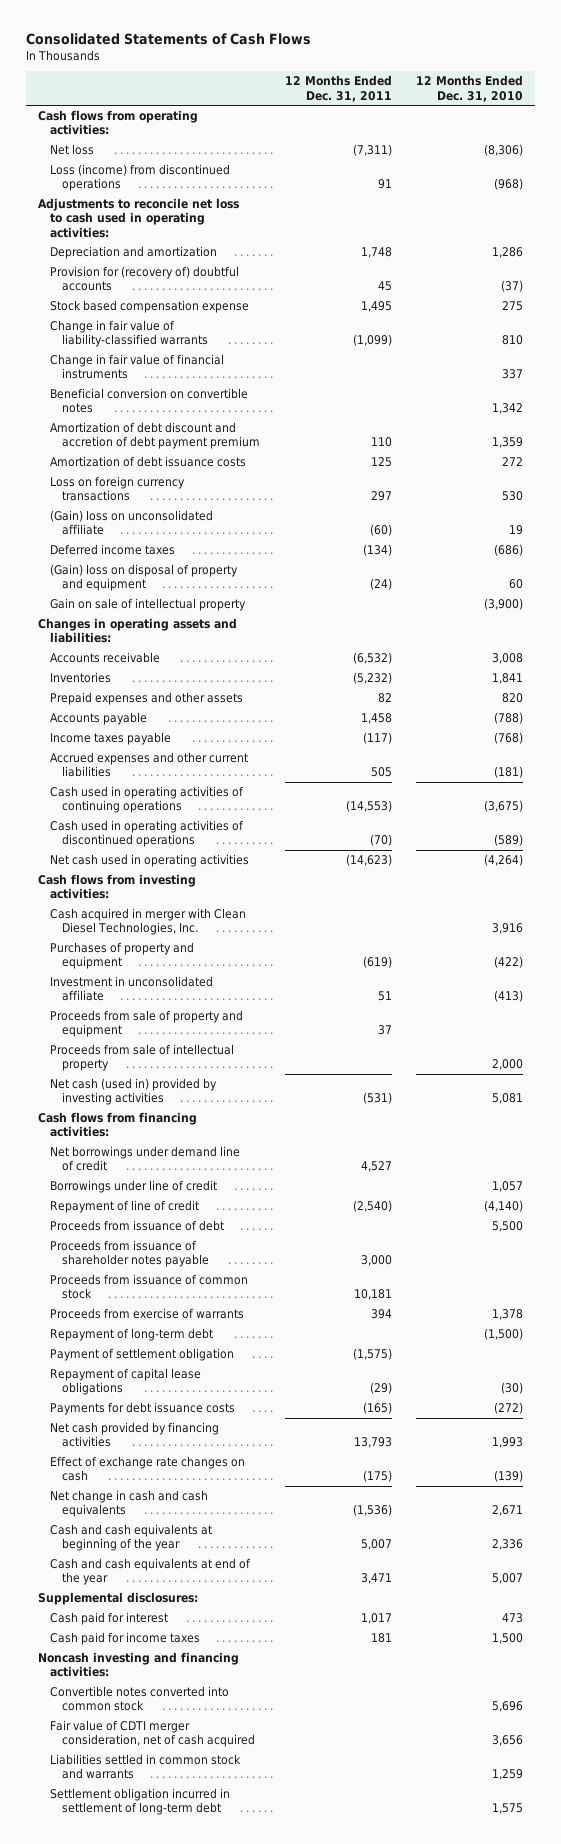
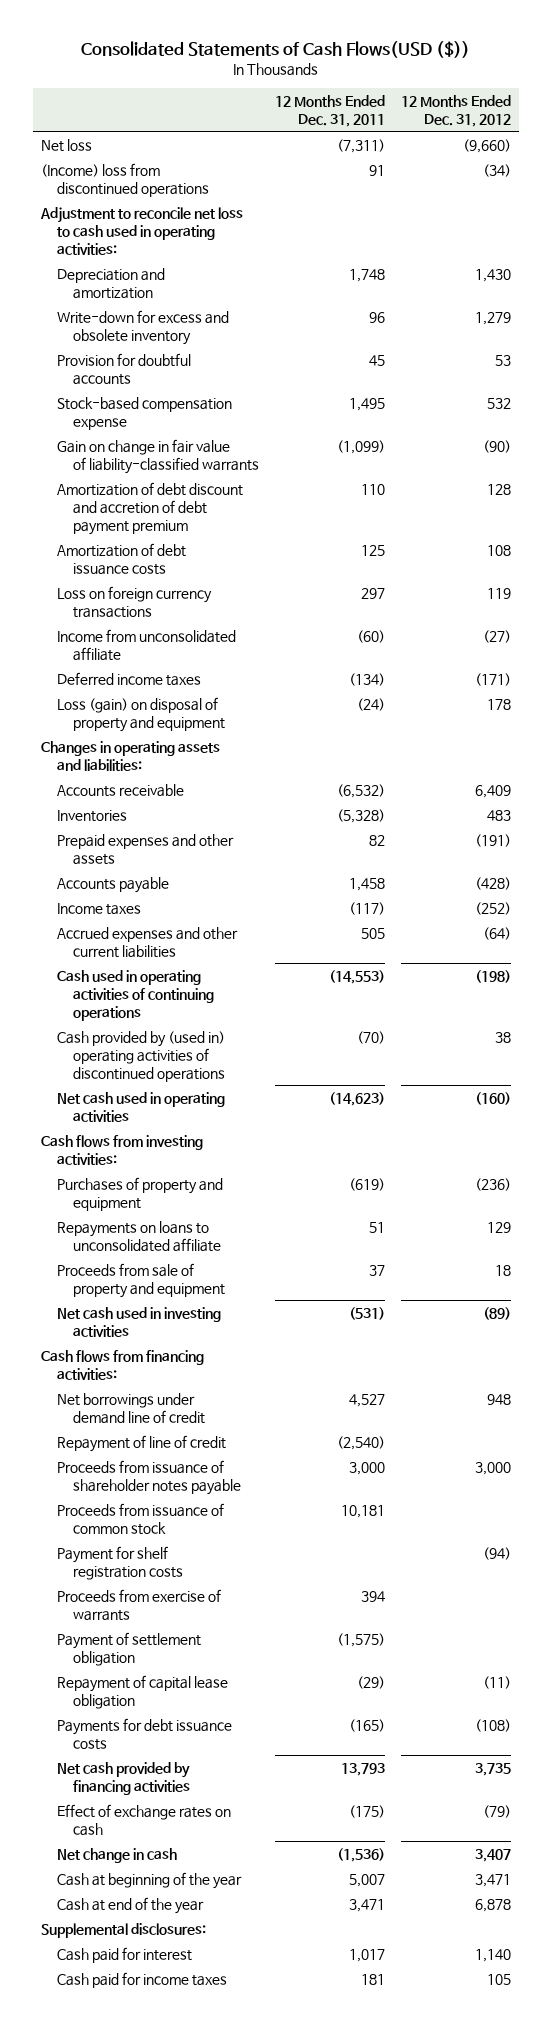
[25,32,311,45] Consolidated Statements of Cash Flows -> [81,40,471,58] Consolidated Statements of Cash Flows(USD ($))
[416,75,524,102] 12 Months Ended Dec. 31, 2010 -> none
none -> [401,94,512,127] 12 Months Ended Dec. 31, 2012
[38,110,199,136] Cash flows from operating activities: -> none
[50,164,231,192] Loss (income) from discontinued operations -> [40,162,209,197] (Income) loss from discontinued operations
[38,198,240,238] Adjustments to reconcile net loss to cash used in operating activities: -> [39,206,243,255] Adjustment to reconcile net loss to cash used in operating activities:
[50,354,225,380] Change in fair value of financial instruments -> none
[50,388,249,414] Beneficial conversion on convertible notes -> none
none -> [56,309,229,345] Write-down for excess and obsolete inventory
[50,266,240,292] Provision for (recovery of) doubtful accounts -> [56,352,191,385] Provision for doubtful accounts
[50,300,250,314] Stock based compensation expense -> [56,396,232,430] Stock-based compensation expense
[50,320,209,348] Change in fair value of liability-classified warrants -> [56,438,259,474] Gain on change in fair value of liability-classified warrants
[50,510,214,536] (Gain) loss on unconsolidated affiliate -> [56,628,236,661] Income from unconsolidated affiliate
[50,598,247,612] Gain on sale of intellectual property -> none
[50,564,239,592] (Gain) loss on disposal of property and equipment -> [56,696,225,732] Loss (gain) on disposal of property and equipment
[352,672,392,685] (5,232) -> [336,808,385,823] (5,328)
[50,732,172,746] Income taxes payable -> [56,902,141,915] Income taxes
[50,820,245,848] Cash used in operating activities of discontinued operations -> [56,1030,225,1082] Cash provided by (used in) operating activities of discontinued operations
[50,908,247,936] Cash acquired in merger with Clean Diesel Technologies, Inc. -> none
[50,976,214,1002] Investment in unconsolidated affiliate -> none
none -> [56,1220,221,1252] Repayments on loans to unconsolidated affiliate
[50,1044,235,1072] Proceeds from sale of intellectual property -> none
[50,1078,218,1106] Net cash (used in) provided by investing activities -> [56,1306,221,1337] Net cash used in investing activities
[50,1180,218,1194] Borrowings under line of credit -> none
[50,1220,225,1232] Proceeds from issuance of debt -> none
none -> [56,1545,183,1580] Payment for shelf registration costs
[50,1328,214,1342] Repayment of long-term debt -> none
[50,1368,202,1396] Repayment of capital lease obligations -> [56,1674,228,1709] Repayment of capital lease obligation
[50,1456,246,1482] Effect of exchange rate changes on cash -> [56,1803,231,1836] Effect of exchange rates on cash
[50,1490,209,1518] Net change in cash and cash equivalents -> [56,1847,177,1863] Net change in cash
[50,1524,213,1552] Cash and cash equivalents at beginning of the year -> [56,1871,242,1889] Cash at beginning of the year
[50,1558,252,1586] Cash and cash equivalents at end of the year -> [56,1896,204,1914] Cash at end of the year
[38,1652,240,1678] Noncash investing and financing activities: -> none
[50,1686,230,1712] Convertible notes converted into common stock -> none
[50,1720,256,1748] Fair value of CDTI merger consideration, net of cash acquired -> none
[50,1754,242,1780] Liabilities settled in common stock and warrants -> none
[50,1788,231,1816] Settlement obligation incurred in settlement of long-term debt -> none

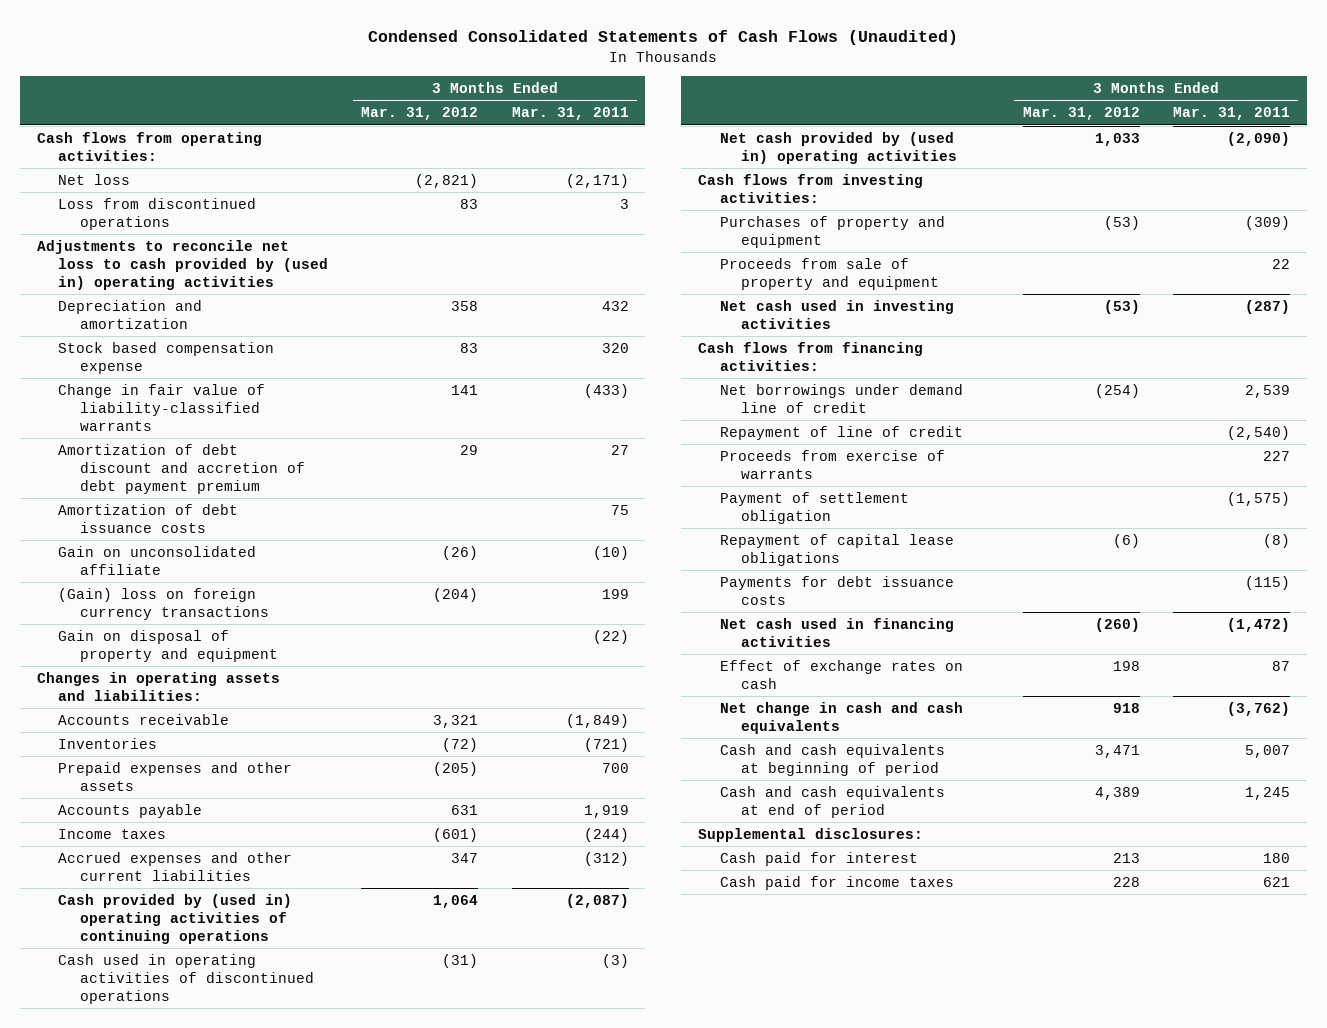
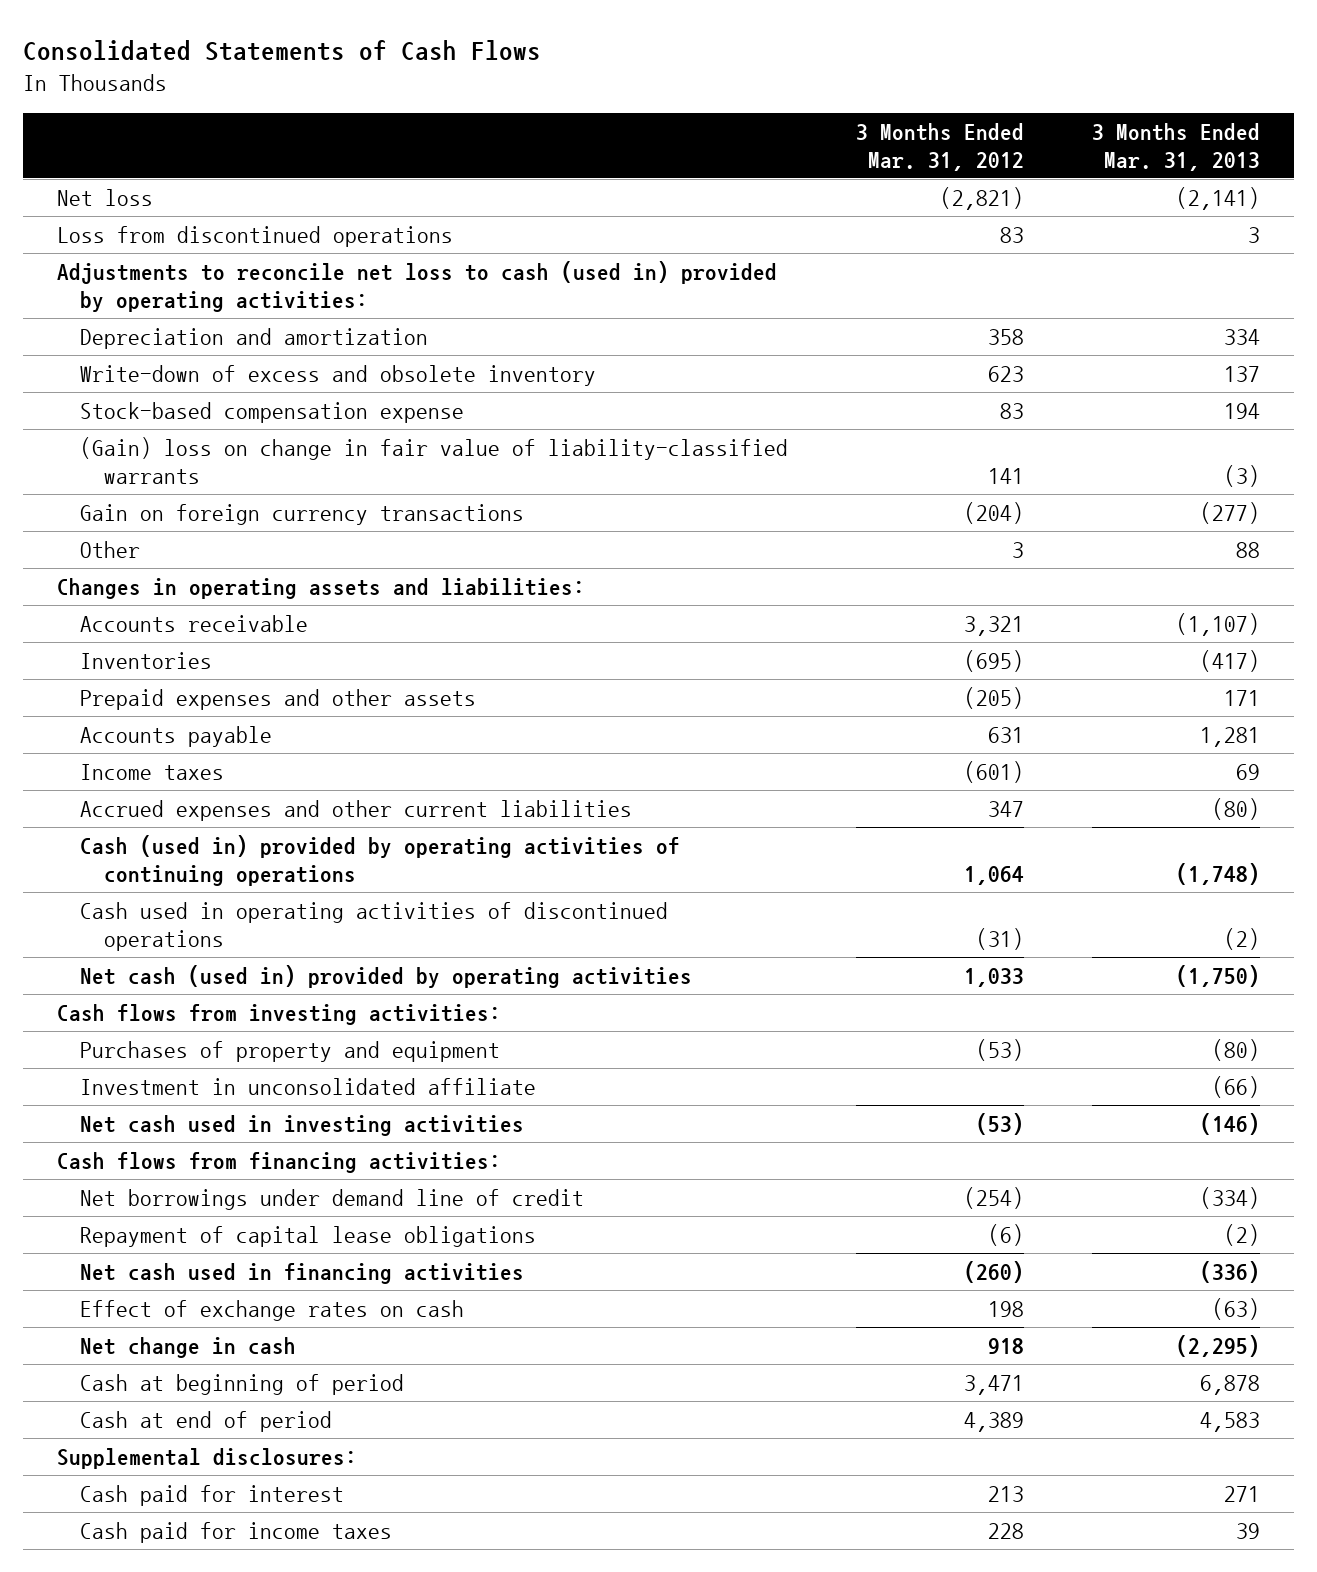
[368,30,959,46] Condensed Consolidated Statements of Cash Flows (Unaudited) -> [22,39,541,61] Consolidated Statements of Cash Flows
[511,107,629,121] Mar. 31, 2011 -> none
none -> [1092,122,1261,171] 3 Months Ended Mar. 31, 2013
[36,131,262,161] Cash flows from operating activities: -> none
[36,239,329,291] Adjustments to reconcile net loss to cash provided by (used in) operating activities -> [56,260,777,312] Adjustments to reconcile net loss to cash (used in) provided by operating activities:
[58,443,305,495] Amortization of debt discount and accretion of debt payment premium -> none
[58,503,239,533] Amortization of debt issuance costs -> none
[58,545,257,575] Gain on unconsolidated affiliate -> none
[58,629,278,662] Gain on disposal of property and equipment -> none
none -> [80,364,597,386] Write-down of excess and obsolete inventory
[58,341,275,374] Stock based compensation expense -> [80,401,465,423] Stock-based compensation expense
[58,383,266,432] Change in fair value of liability-classified warrants -> [80,436,789,484] (Gain) loss on change in fair value of liability-classified warrants
[58,587,269,620] (Gain) loss on foreign currency transactions -> [80,503,525,525] Gain on foreign currency transactions
none -> [80,540,141,558] Other
[442,737,479,752] (72) -> [964,649,1025,672] (695)
[58,893,293,945] Cash provided by (used in) operating activities of continuing operations -> [80,834,681,886] Cash (used in) provided by operating activities of continuing operations
[719,131,958,164] Net cash provided by (used in) operating activities -> [80,964,693,988] Net cash (used in) provided by operating activities
[719,257,940,290] Proceeds from sale of property and equipment -> none
none -> [80,1077,537,1095] Investment in unconsolidated affiliate
[719,425,963,440] Repayment of line of credit -> none
[719,449,945,479] Proceeds from exercise of warrants -> none
[719,491,909,524] Payment of settlement obligation -> none
[719,575,954,605] Payments for debt issuance costs -> none
[719,701,963,734] Net change in cash and cash equivalents -> [80,1336,297,1358] Net change in cash
[719,743,945,776] Cash and cash equivalents at beginning of period -> [80,1373,405,1395] Cash at beginning of period
[719,785,945,818] Cash and cash equivalents at end of period -> [80,1410,333,1432] Cash at end of period

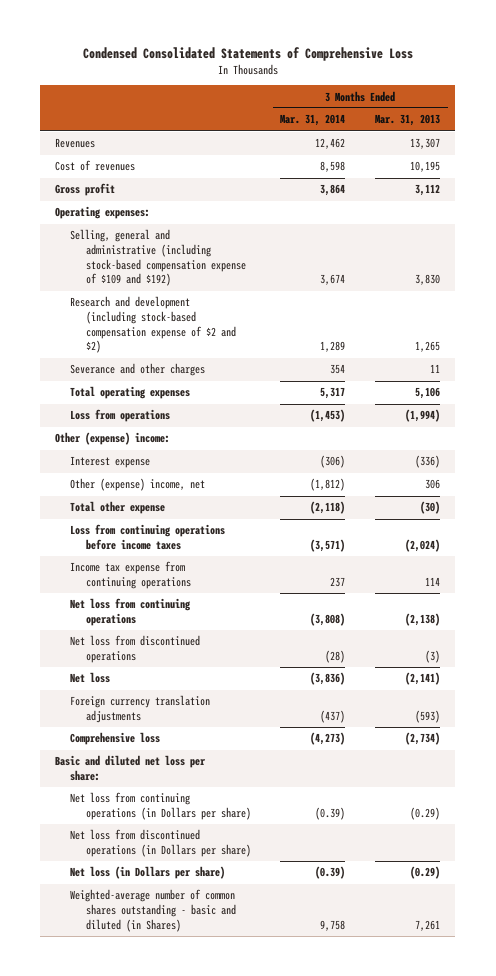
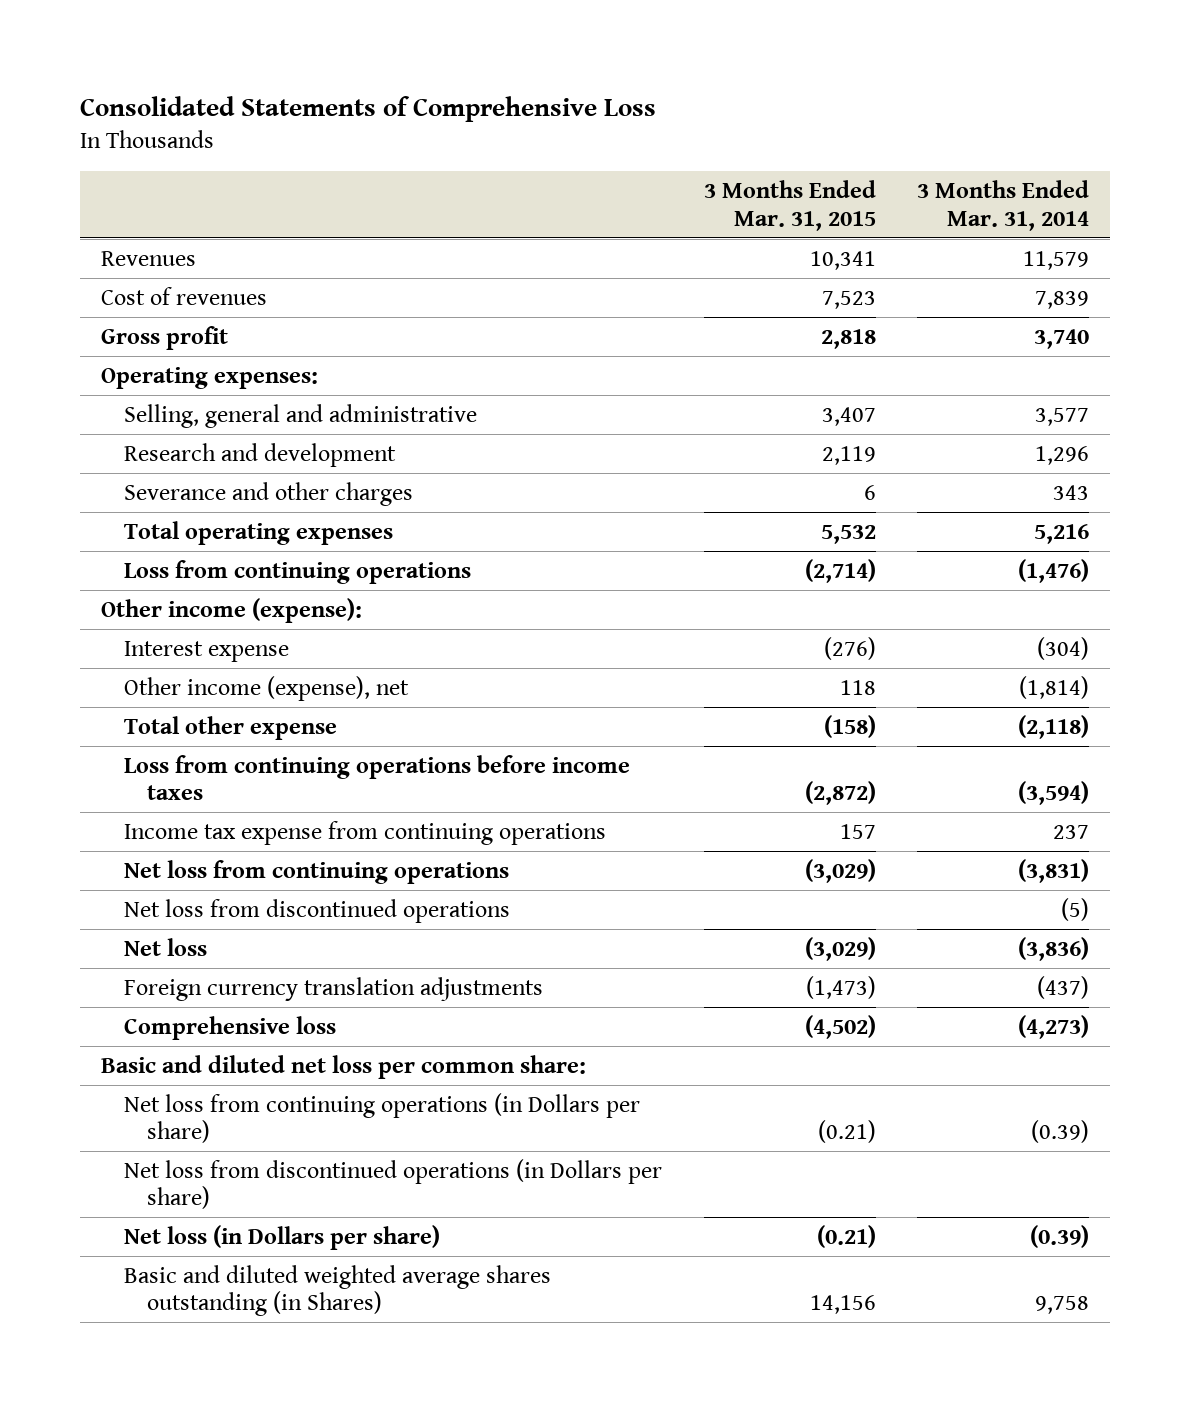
[82,47,413,62] Condensed Consolidated Statements of Comprehensive Loss -> [79,96,656,123] Consolidated Statements of Comprehensive Loss
[375,114,441,127] Mar. 31, 2013 -> none
none -> [703,180,876,231] 3 Months Ended Mar. 31, 2015
[315,138,346,150] 12,462 -> [1023,250,1090,270] 11,579
[320,161,346,173] 8,598 -> [1035,290,1090,309] 7,839
[320,184,346,197] 3,864 -> [1034,328,1090,349] 3,740
[70,229,246,287] Selling, general and administrative (including stock-based compensation expense of $109 and $192) -> [123,403,477,428] Selling, general and administrative
[320,274,346,286] 3,674 -> [1035,407,1090,426] 3,577
[70,296,236,354] Research and development (including stock-based compensation expense of $2 and $2) -> [123,442,396,467] Research and development
[320,341,346,353] 1,289 -> [1035,445,1090,465] 1,296
[330,364,346,375] 354 -> [1053,484,1090,500] 343
[320,387,346,400] 5,317 -> [1034,523,1090,544] 5,216
[70,409,171,423] Loss from operations -> [123,559,471,584] Loss from continuing operations
[310,409,346,423] (1,453) -> [1018,558,1090,583] (1,476)
[55,432,171,446] Other (expense) income: -> [100,597,362,623] Other income (expense):
[320,455,346,469] (306) -> [1037,636,1090,660] (304)
[70,478,206,492] Other (expense) income, net -> [123,675,409,701] Other income (expense), net
[310,478,346,492] (1,812) -> [1019,675,1090,699] (1,814)
[310,538,346,552] (3,571) -> [1018,781,1090,806] (3,594)
[310,612,346,626] (3,808) -> [1018,858,1090,883] (3,831)
[325,649,346,663] (28) -> [1061,897,1090,921] (5)
[55,755,207,781] Basic and diluted net loss per share: -> [100,1054,586,1079] Basic and diluted net loss per common share:
[70,889,236,932] Weighted-average number of common shares outstanding - basic and diluted (in Shares) -> [123,1264,551,1317] Basic and diluted weighted average shares outstanding (in Shares)

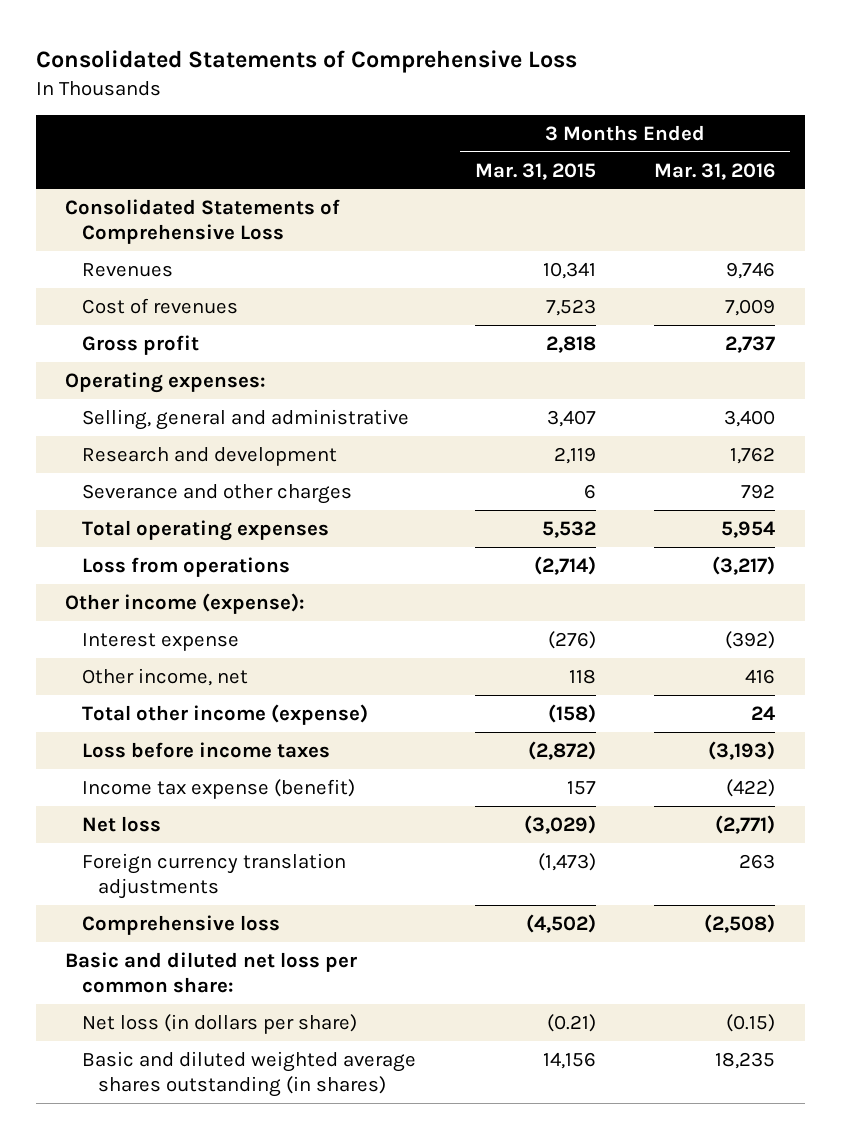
[917,180,1090,231] 3 Months Ended Mar. 31, 2014 -> none
none -> [654,162,776,180] Mar. 31, 2016
none -> [65,198,341,244] Consolidated Statements of Comprehensive Loss
[123,559,471,584] Loss from continuing operations -> [81,556,290,577] Loss from operations
[123,859,509,884] Net loss from continuing operations -> none
[123,898,510,923] Net loss from discontinued operations -> none
[123,675,409,701] Other income (expense), net -> [81,667,248,686] Other income, net
[123,715,337,740] Total other expense -> [81,703,368,725] Total other income (expense)
[123,754,630,801] Loss from continuing operations before income taxes -> [81,741,330,758] Loss before income taxes
[123,820,606,845] Income tax expense from continuing operations -> [81,778,355,799] Income tax expense (benefit)
[123,1092,640,1144] Net loss from continuing operations (in Dollars per share) -> none
[123,1158,662,1210] Net loss from discontinued operations (in Dollars per share) -> none
[123,1224,440,1250] Net loss (in Dollars per share) -> [81,1013,357,1034] Net loss (in dollars per share)
[123,1264,551,1317] Basic and diluted weighted average shares outstanding (in Shares) -> [81,1050,416,1097] Basic and diluted weighted average shares outstanding (in shares)

